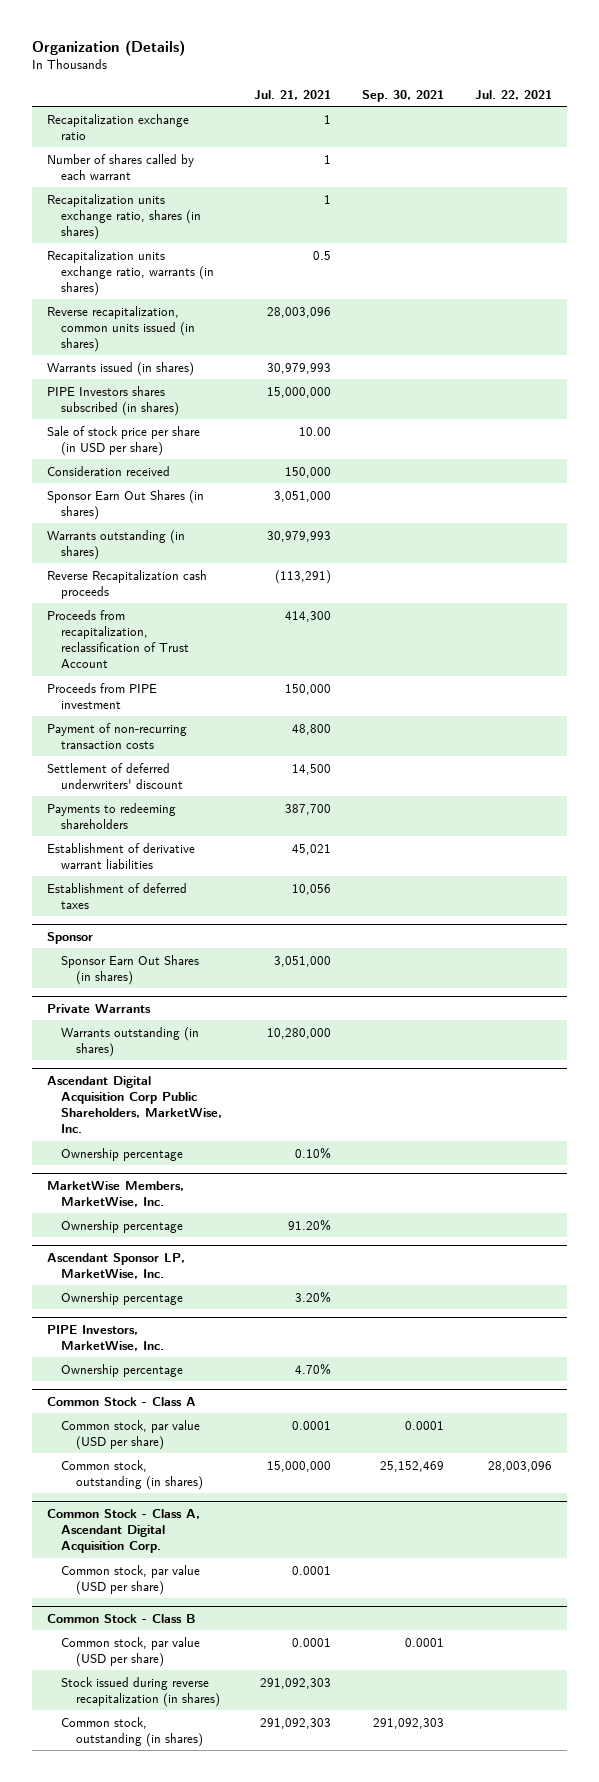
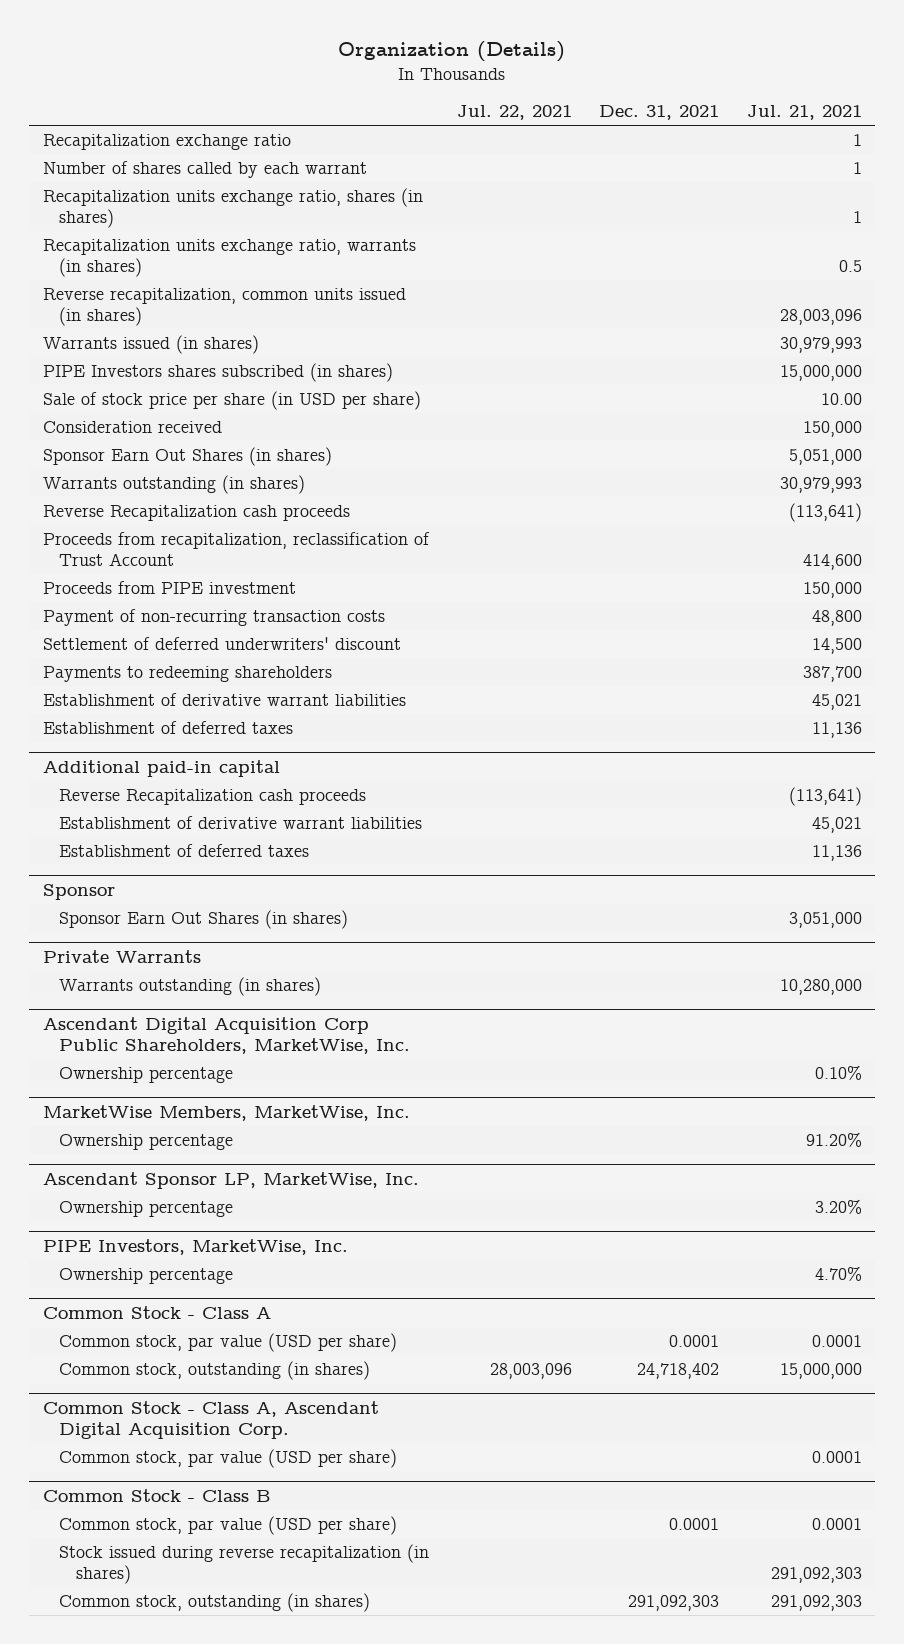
[361,89,444,102] Sep. 30, 2021 -> none
none -> [599,105,720,121] Dec. 31, 2021
[273,490,331,502] 3,051,000 -> [788,448,862,465] 5,051,000
[274,569,331,584] (113,291) -> [788,502,862,522] (113,641)
[284,610,331,622] 414,300 -> [802,554,862,571] 414,600
[291,883,331,895] 10,056 -> [811,721,862,738] 11,136
none -> [42,759,280,777] Additional paid-in capital
none -> [59,788,367,805] Reverse Recapitalization cash proceeds
none -> [59,815,423,829] Establishment of derivative warrant liabilities
none -> [59,843,310,857] Establishment of deferred taxes

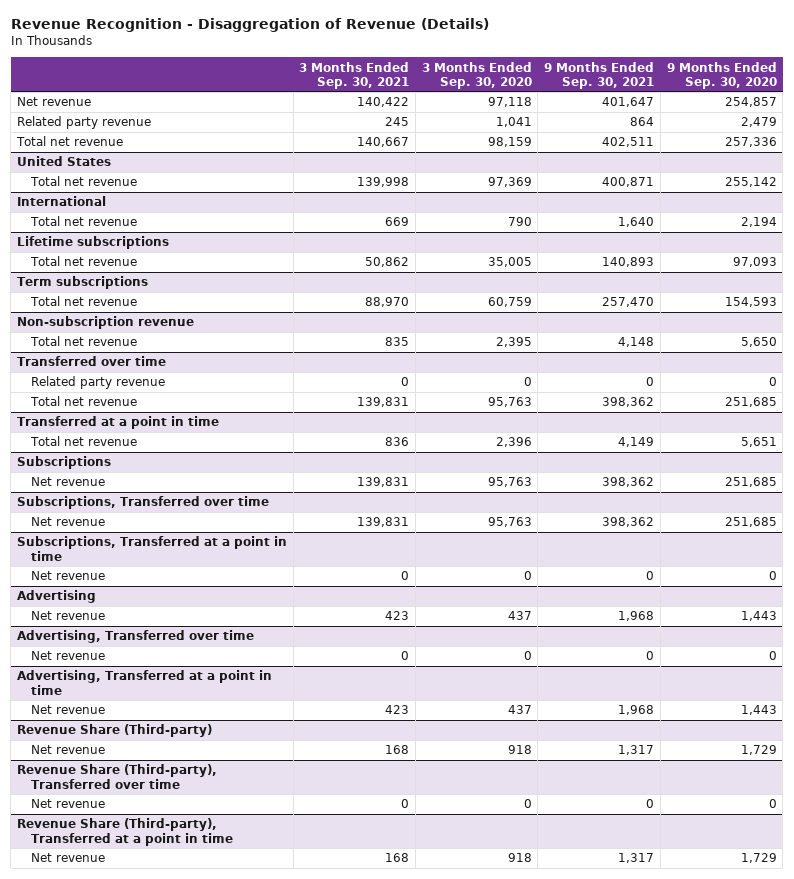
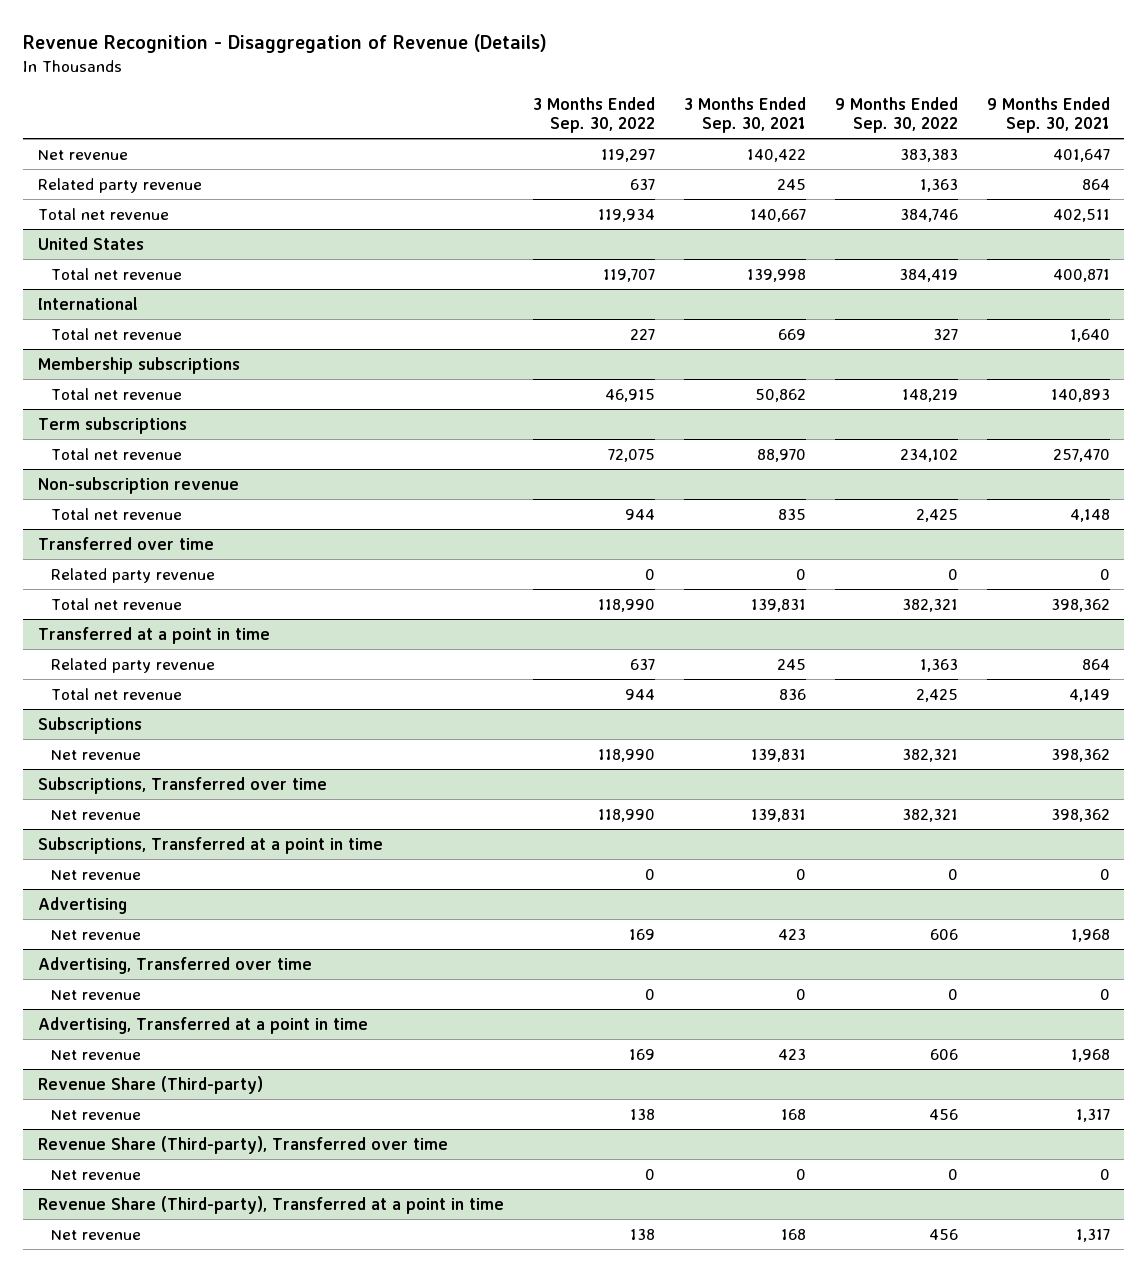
[421,61,532,89] 3 Months Ended Sep. 30, 2020 -> none
[666,61,777,89] 9 Months Ended Sep. 30, 2020 -> none
none -> [532,96,655,134] 3 Months Ended Sep. 30, 2022
none -> [834,96,958,134] 9 Months Ended Sep. 30, 2022
[16,236,169,250] Lifetime subscriptions -> none
none -> [37,356,240,374] Membership subscriptions
none -> [51,657,216,673] Related party revenue

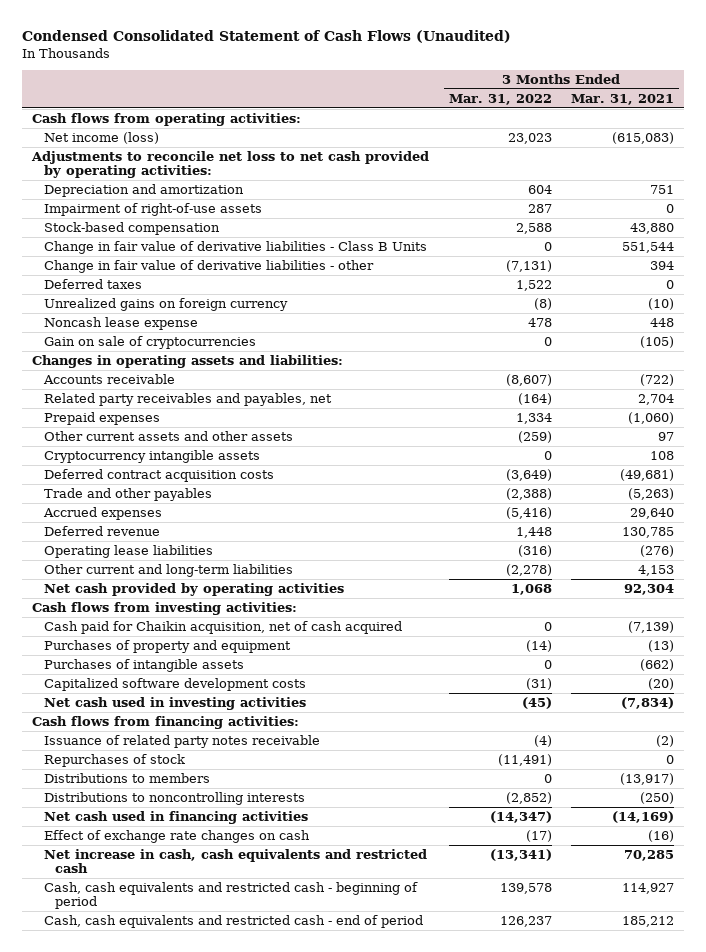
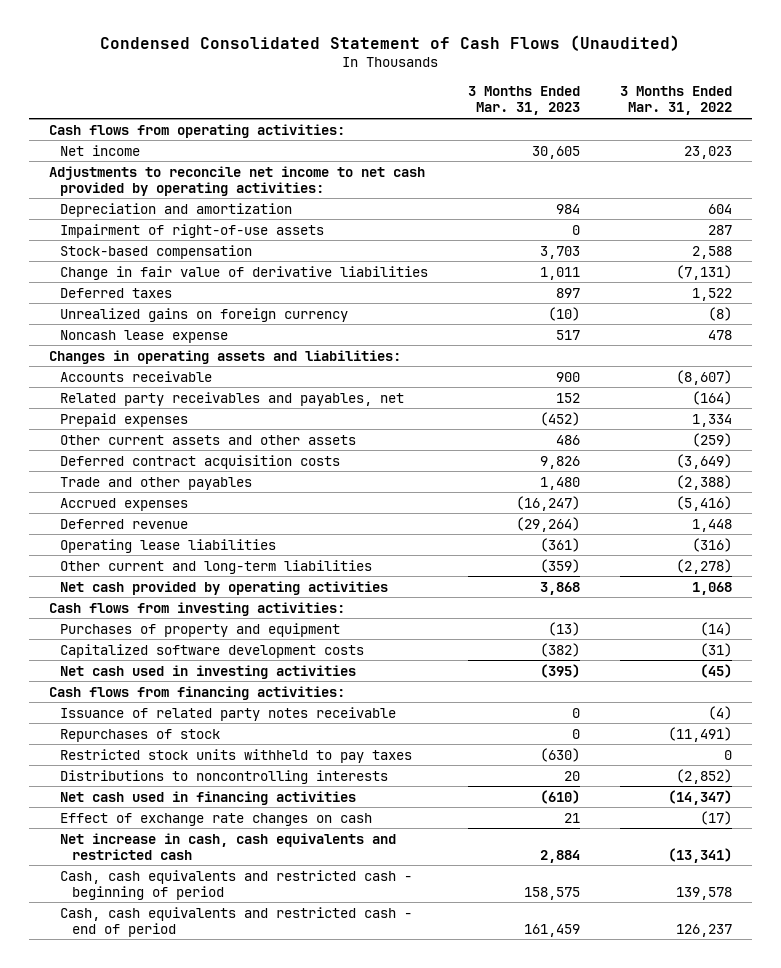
[571,93,675,105] Mar. 31, 2021 -> none
none -> [468,86,581,116] 3 Months Ended Mar. 31, 2023
[43,131,159,144] Net income (loss) -> [60,144,141,156] Net income
[30,150,429,179] Adjustments to reconcile net loss to net cash provided by operating activities: -> [48,165,425,196] Adjustments to reconcile net income to net cash provided by operating activities:
[43,240,427,254] Change in fair value of derivative liabilities - Class B Units -> none
[43,259,374,273] Change in fair value of derivative liabilities - other -> [60,265,429,280] Change in fair value of derivative liabilities
[43,335,256,349] Gain on sale of cryptocurrencies -> none
[43,449,260,463] Cryptocurrency intangible assets -> none
[43,620,402,634] Cash paid for Chaikin acquisition, net of cash acquired -> none
[43,658,244,672] Purchases of intangible assets -> none
[43,772,210,783] Distributions to members -> none
none -> [60,748,413,763] Restricted stock units withheld to pay taxes

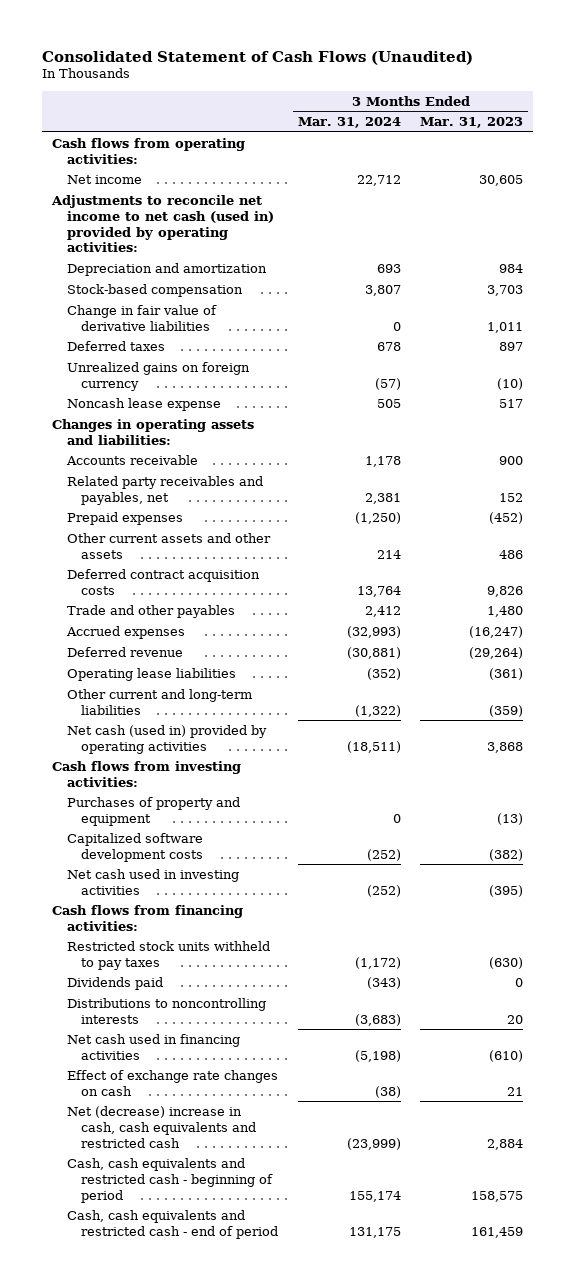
[100,35,681,52] Condensed Consolidated Statement of Cash Flows (Unaudited) -> [42,50,474,65] Consolidated Statement of Cash Flows (Unaudited)
[620,86,733,116] 3 Months Ended Mar. 31, 2022 -> none
none -> [297,117,401,129] Mar. 31, 2024
[48,165,425,196] Adjustments to reconcile net income to net cash provided by operating activities: -> [50,194,274,253] Adjustments to reconcile net income to net cash (used in) provided by operating activities:
[60,223,325,238] Impairment of right-of-use assets -> none
[60,580,389,595] Net cash provided by operating activities -> [66,724,267,754] Net cash (used in) provided by operating activities
[60,706,397,721] Issuance of related party notes receivable -> none
[60,728,221,742] Repurchases of stock -> none
none -> [66,976,163,990] Dividends paid
[60,832,397,860] Net increase in cash, cash equivalents and restricted cash -> [66,1105,257,1148] Net (decrease) increase in cash, cash equivalents and restricted cash

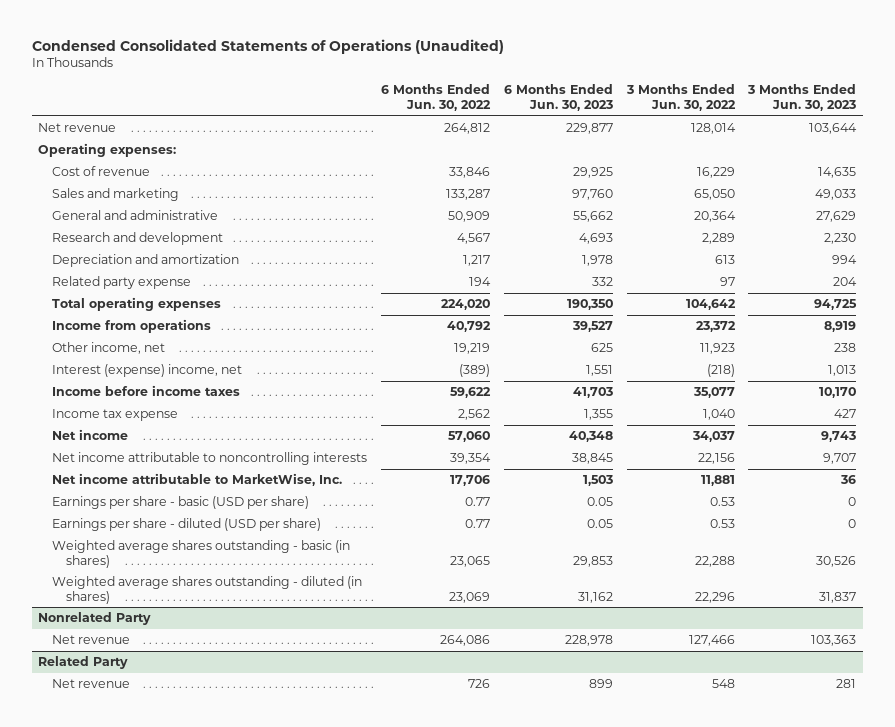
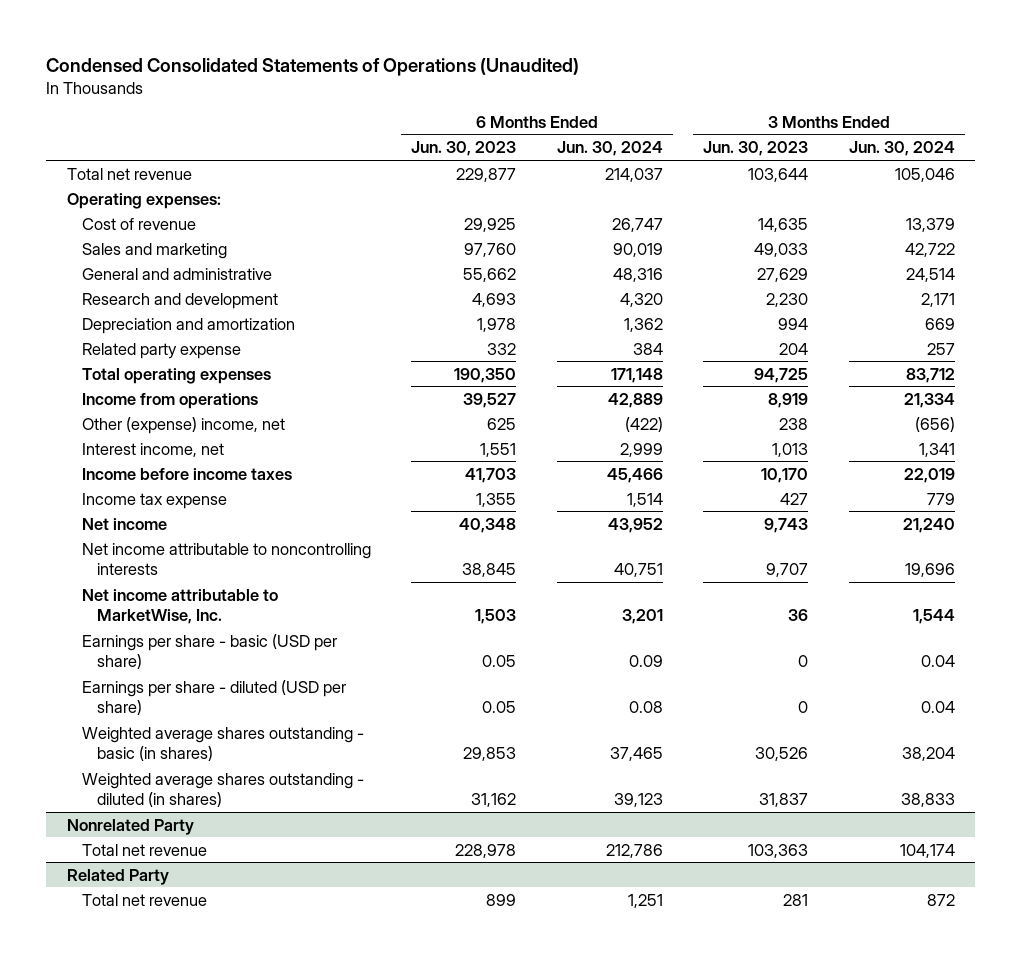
[381,84,492,112] 6 Months Ended Jun. 30, 2022 -> none
[625,84,736,112] 3 Months Ended Jun. 30, 2022 -> none
none -> [556,141,663,157] Jun. 30, 2024
none -> [848,141,955,157] Jun. 30, 2024
[38,123,117,133] Net revenue -> [66,167,192,180] Total net revenue
[52,342,166,355] Other income, net -> [81,416,285,434] Other (expense) income, net
[52,364,243,378] Interest (expense) income, net -> [81,442,224,457] Interest income, net
[52,635,131,645] Net revenue -> [81,843,207,856] Total net revenue
[52,679,131,689] Net revenue -> [81,893,207,906] Total net revenue

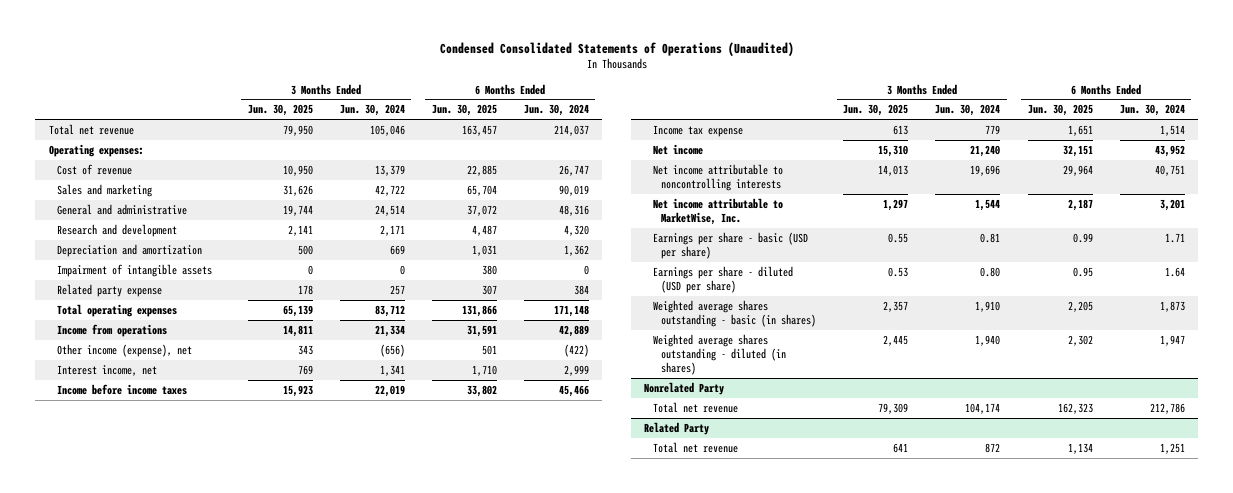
[411,141,517,157] Jun. 30, 2023 -> none
[703,141,809,157] Jun. 30, 2023 -> none
none -> [247,104,313,117] Jun. 30, 2025
none -> [431,104,497,117] Jun. 30, 2025
none -> [57,263,213,277] Impairment of intangible assets
[81,416,285,434] Other (expense) income, net -> [57,343,193,357] Other income (expense), net
[628,655,663,668] 0.09 -> [1164,232,1185,243] 1.71
[920,655,955,668] 0.04 -> [980,232,1001,243] 0.81
[628,701,663,714] 0.08 -> [1164,266,1185,277] 1.64
[920,701,955,714] 0.04 -> [980,266,1001,277] 0.80
[609,747,663,762] 37,465 -> [1159,300,1185,312] 1,873
[901,747,955,762] 38,204 -> [975,300,1001,312] 1,910
[613,793,663,808] 39,123 -> [1159,334,1185,346] 1,947
[900,793,955,808] 38,833 -> [975,334,1001,346] 1,940

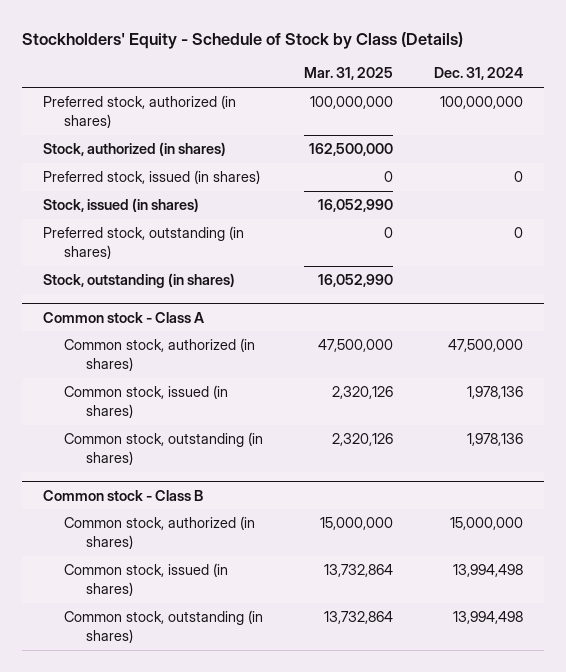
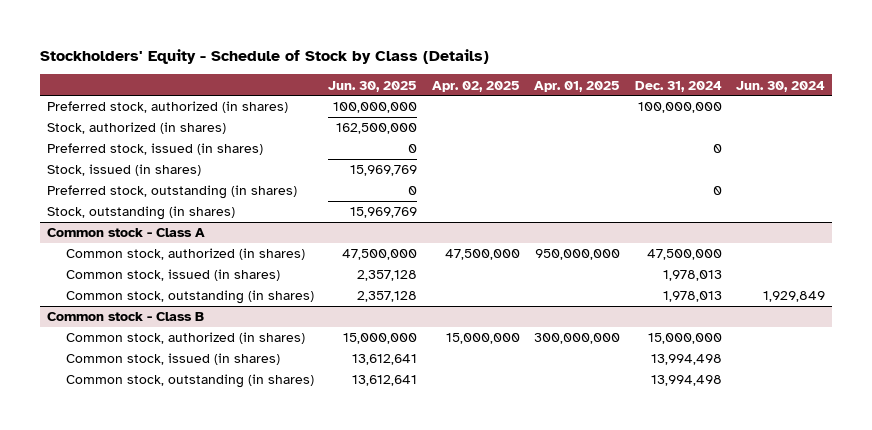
[304,67,394,81] Mar. 31, 2025 -> none
none -> [328,80,418,92] Jun. 30, 2025
none -> [431,80,520,92] Apr. 02, 2025
none -> [534,80,621,92] Apr. 01, 2025
none -> [736,80,826,92] Jun. 30, 2024
[467,386,524,400] 1,978,136 -> [662,270,722,282] 1,978,013
[467,433,524,447] 1,978,136 -> [662,291,722,303] 1,978,013

